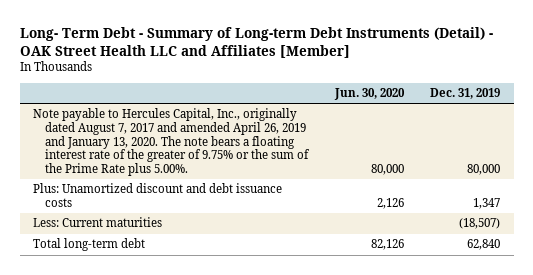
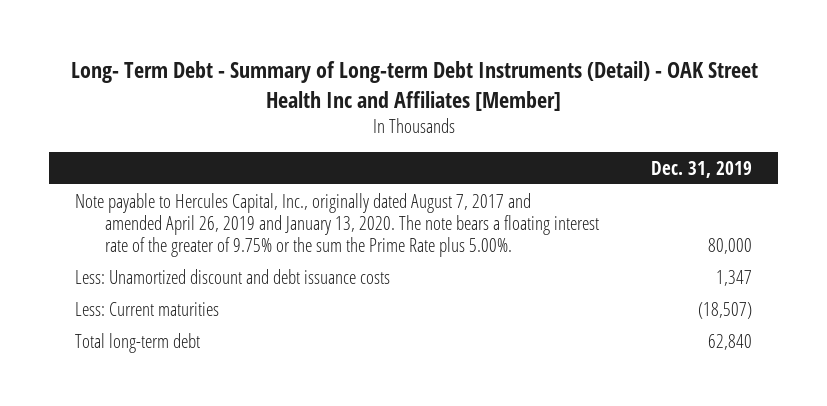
[19,26,493,58] Long- Term Debt - Summary of Long-term Debt Instruments (Detail) - OAK Street Health LLC and Affiliates [Member] -> [70,61,758,111] Long- Term Debt - Summary of Long-term Debt Instruments (Detail) - OAK Street Health Inc and Affiliates [Member]
[333,88,405,101] Jun. 30, 2020 -> none
[33,108,311,176] Note payable to Hercules Capital, Inc., originally dated August 7, 2017 and amended April 26, 2019 and January 13, 2020. The note bears a floating interest rate of the greater of 9.75% or the sum of the Prime Rate plus 5.00%. -> [75,192,599,257] Note payable to Hercules Capital, Inc., originally dated August 7, 2017 and amended April 26, 2019 and January 13, 2020. The note bears a floating interest rate of the greater of 9.75% or the sum the Prime Rate plus 5.00%.
[33,183,283,207] Plus: Unamortized discount and debt issuance costs -> [75,268,391,284] Less: Unamortized discount and debt issuance costs

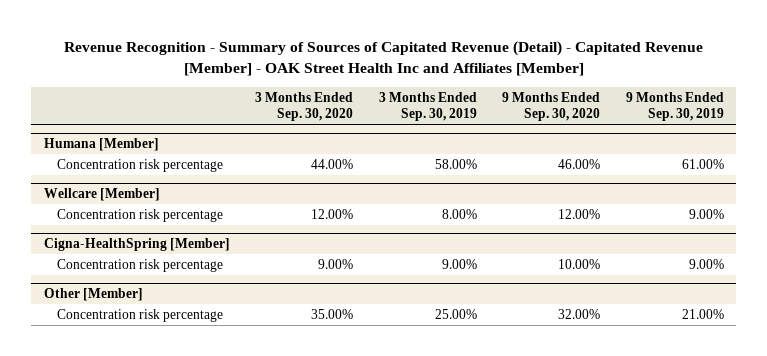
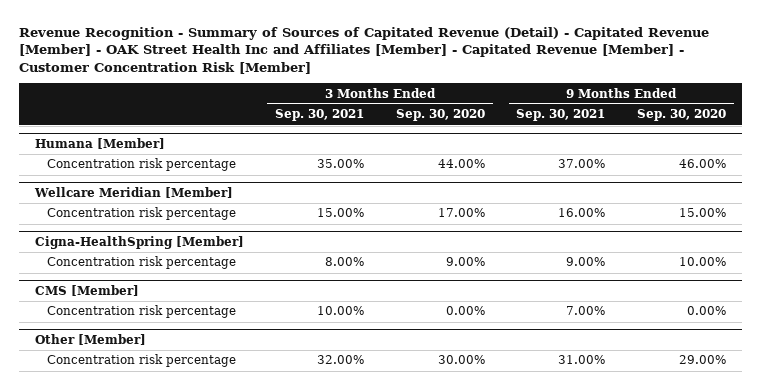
[63,41,703,77] Revenue Recognition - Summary of Sources of Capitated Revenue (Detail) - Capitated Revenue [Member] - OAK Street Health Inc and Affiliates [Member] -> [19,26,710,74] Revenue Recognition - Summary of Sources of Capitated Revenue (Detail) - Capitated Revenue [Member] - OAK Street Health Inc and Affiliates [Member] - Capitated Revenue [Member] - Customer Concentration Risk [Member]
[378,91,477,122] 3 Months Ended Sep. 30, 2019 -> none
[625,91,724,122] 9 Months Ended Sep. 30, 2019 -> none
none -> [275,109,365,122] Sep. 30, 2021
none -> [516,109,606,122] Sep. 30, 2021
[43,188,160,202] Wellcare [Member] -> [33,186,233,198] Wellcare Meridian [Member]
[311,208,354,219] 12.00% -> [437,208,485,218] 17.00%
[558,208,601,219] 12.00% -> [678,208,726,218] 15.00%
none -> [34,284,139,296] CMS [Member]
none -> [46,305,236,319] Concentration risk percentage
[311,308,354,319] 35.00% -> [437,355,485,365] 30.00%
[558,308,601,319] 32.00% -> [678,355,726,365] 29.00%

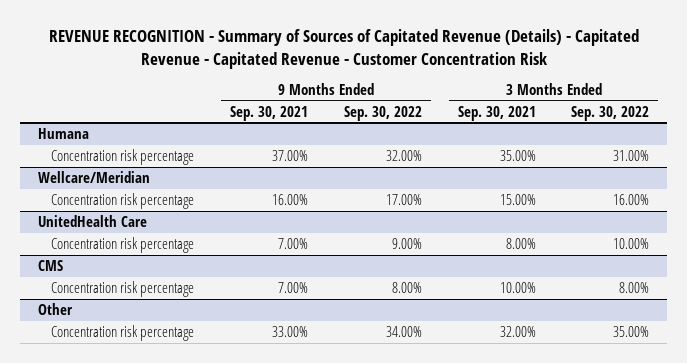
[19,26,710,74] Revenue Recognition - Summary of Sources of Capitated Revenue (Detail) - Capitated Revenue [Member] - OAK Street Health Inc and Affiliates [Member] - Capitated Revenue [Member] - Customer Concentration Risk [Member] -> [48,29,639,69] REVENUE RECOGNITION - Summary of Sources of Capitated Revenue (Details) - Capitated Revenue - Capitated Revenue - Customer Concentration Risk
[395,109,485,122] Sep. 30, 2020 -> none
[636,109,726,122] Sep. 30, 2020 -> none
none -> [343,105,422,121] Sep. 30, 2022
none -> [571,105,650,121] Sep. 30, 2022
[34,137,165,149] Humana [Member] -> [37,127,89,139] Humana
[33,186,233,198] Wellcare Meridian [Member] -> [37,170,150,183] Wellcare/Meridian
[34,235,244,249] Cigna-HealthSpring [Member] -> [37,214,147,227] UnitedHealth Care
[566,257,606,267] 9.00% -> [278,237,309,249] 7.00%
[34,284,139,296] CMS [Member] -> [37,259,63,271] CMS
[34,333,146,345] Other [Member] -> [37,302,73,315] Other
[558,355,606,365] 31.00% -> [272,325,309,337] 33.00%

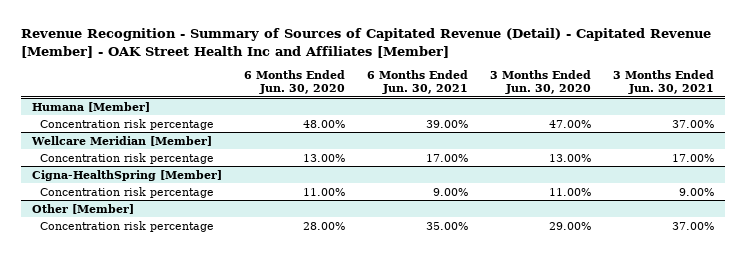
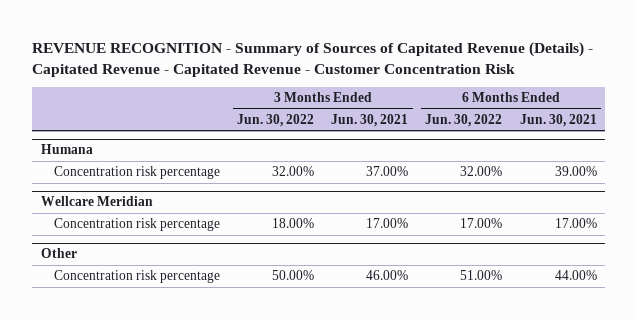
[20,28,711,58] Revenue Recognition - Summary of Sources of Capitated Revenue (Detail) - Capitated Revenue [Member] - OAK Street Health Inc and Affiliates [Member] -> [32,41,594,77] REVENUE RECOGNITION - Summary of Sources of Capitated Revenue (Details) - Capitated Revenue - Capitated Revenue - Customer Concentration Risk
[243,70,345,95] 6 Months Ended Jun. 30, 2020 -> none
[489,70,591,95] 3 Months Ended Jun. 30, 2020 -> none
none -> [237,113,315,127] Jun. 30, 2022
none -> [425,113,503,127] Jun. 30, 2022
[31,101,150,112] Humana [Member] -> [40,144,93,155] Humana
[30,135,212,146] Wellcare Meridian [Member] -> [40,196,153,207] Wellcare Meridian
[31,203,134,214] Other [Member] -> none
[39,220,214,232] Concentration risk percentage -> none
[31,169,222,181] Cigna-HealthSpring [Member] -> [40,248,77,259] Other
[432,187,468,196] 9.00% -> [554,270,597,281] 44.00%
[679,187,715,196] 9.00% -> [366,270,409,281] 46.00%

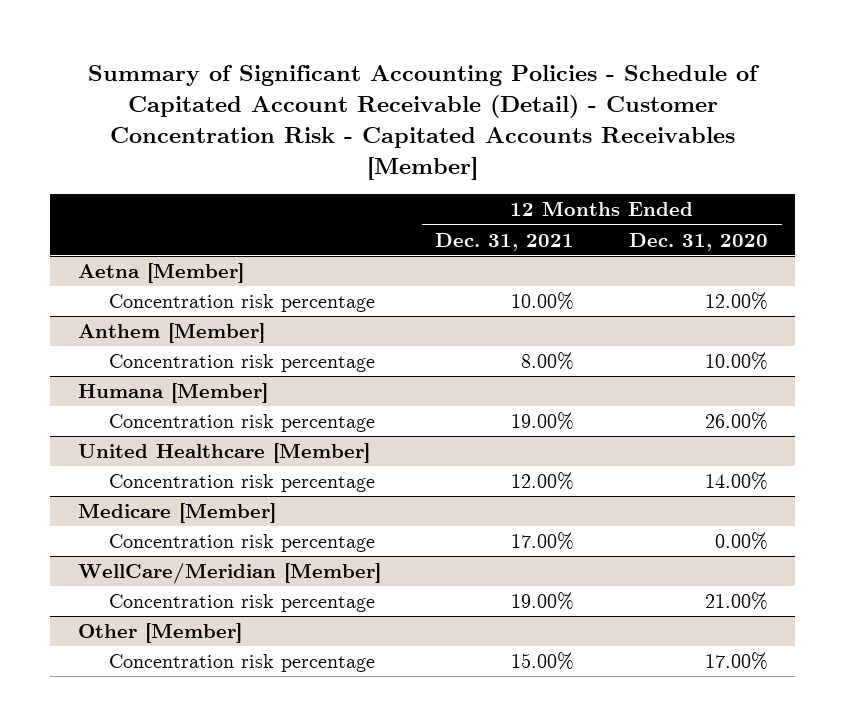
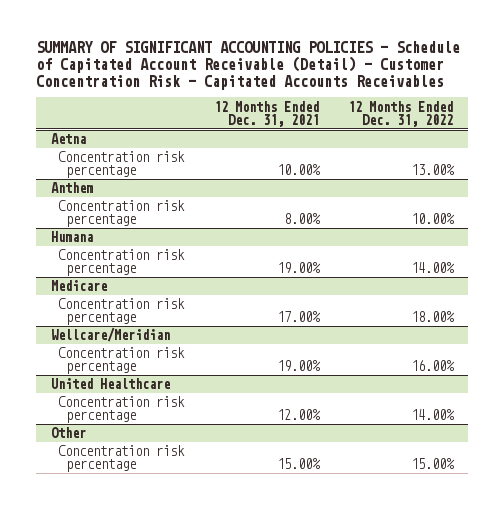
[87,65,760,181] Summary of Significant Accounting Policies - Schedule of Capitated Account Receivable (Detail) - Customer Concentration Risk - Capitated Accounts Receivables [Member] -> [35,40,460,90] SUMMARY OF SIGNIFICANT ACCOUNTING POLICIES - Schedule of Capitated Account Receivable (Detail) - Customer Concentration Risk - Capitated Accounts Receivables
[629,232,769,251] Dec. 31, 2020 -> none
none -> [348,100,454,127] 12 Months Ended Dec. 31, 2022
[77,262,244,283] Aetna [Member] -> [50,133,86,145] Aetna
[77,322,265,343] Anthem [Member] -> [50,182,93,194] Anthem
[77,382,268,403] Humana [Member] -> [50,231,93,243] Humana
[108,473,375,492] Concentration risk percentage -> none
[77,502,276,523] Medicare [Member] -> none
[77,442,370,463] United Healthcare [Member] -> [50,280,107,292] Medicare
[77,562,381,584] WellCare/Meridian [Member] -> [50,327,170,343] Wellcare/Meridian
[77,622,242,643] Other [Member] -> [50,378,170,390] United Healthcare
none -> [58,396,186,424] Concentration risk percentage
none -> [50,427,86,439] Other

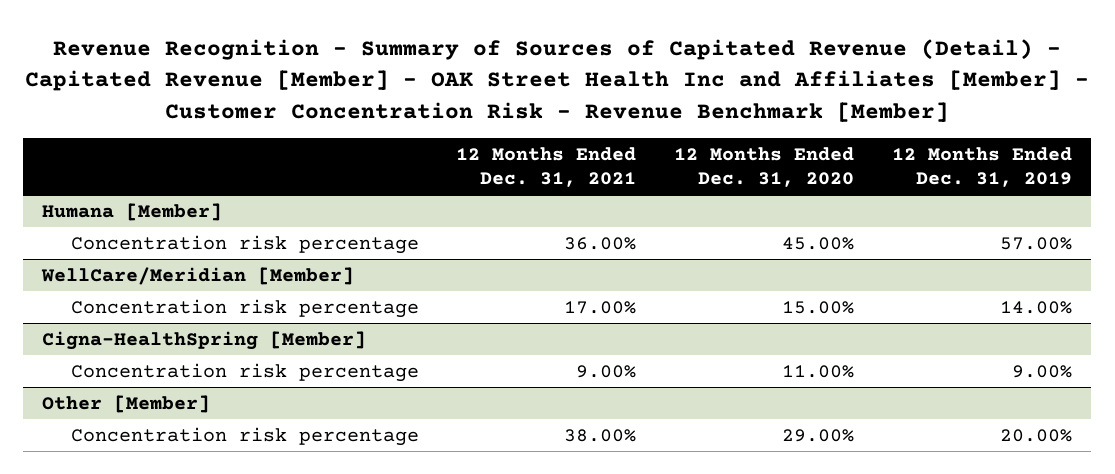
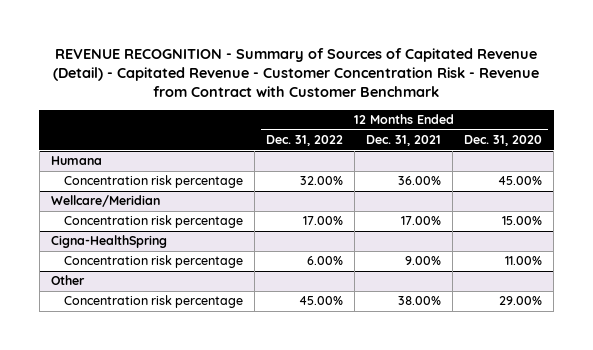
[25,38,1090,122] Revenue Recognition - Summary of Sources of Capitated Revenue (Detail) - Capitated Revenue [Member] - OAK Street Health Inc and Affiliates [Member] - Customer Concentration Risk - Revenue Benchmark [Member] -> [53,47,540,98] REVENUE RECOGNITION - Summary of Sources of Capitated Revenue (Detail) - Capitated Revenue - Customer Concentration Risk - Revenue from Contract with Customer Benchmark
[892,146,1073,188] 12 Months Ended Dec. 31, 2019 -> none
none -> [266,135,344,147] Dec. 31, 2022
[42,203,223,222] Humana [Member] -> [50,156,102,166] Humana
[41,267,355,286] WellCare/Meridian [Member] -> [50,195,160,208] Wellcare/Meridian
[42,331,367,351] Cigna-HealthSpring [Member] -> [50,235,167,249] Cigna-HealthSpring
[42,395,211,414] Other [Member] -> [50,275,85,286] Other

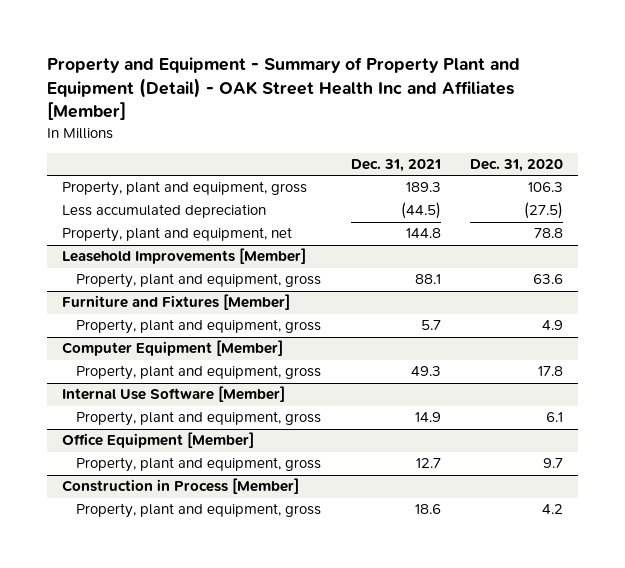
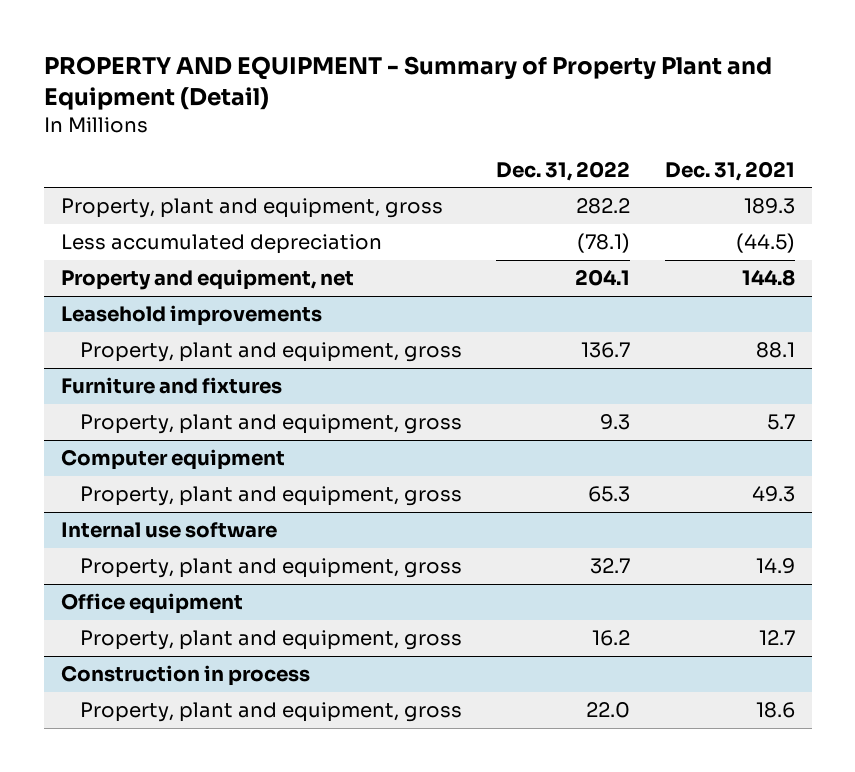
[46,57,520,121] Property and Equipment - Summary of Property Plant and Equipment (Detail) - OAK Street Health Inc and Affiliates [Member] -> [43,56,772,111] PROPERTY AND EQUIPMENT - Summary of Property Plant and Equipment (Detail)
[470,159,564,173] Dec. 31, 2020 -> none
none -> [496,160,631,181] Dec. 31, 2022
[61,227,292,243] Property, plant and equipment, net -> [60,269,354,291] Property and equipment, net
[61,248,306,265] Leasehold Improvements [Member] -> [60,305,322,327] Leasehold improvements
[61,294,290,311] Furniture and Fixtures [Member] -> [60,377,282,395] Furniture and fixtures
[61,340,283,357] Computer Equipment [Member] -> [60,449,285,471] Computer equipment
[61,386,285,403] Internal Use Software [Member] -> [60,522,277,539] Internal use software
[61,432,254,449] Office Equipment [Member] -> [60,593,243,615] Office equipment
[61,478,299,495] Construction in Process [Member] -> [60,665,310,687] Construction in process

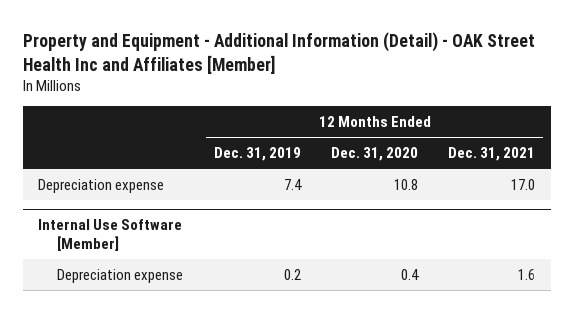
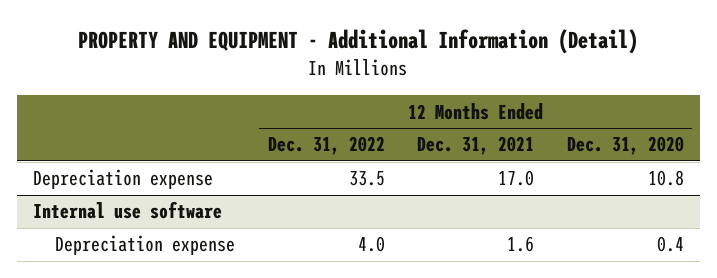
[23,31,536,74] Property and Equipment - Additional Information (Detail) - OAK Street Health Inc and Affiliates [Member] -> [78,29,639,55] PROPERTY AND EQUIPMENT - Additional Information (Detail)
[213,147,301,162] Dec. 31, 2019 -> none
none -> [267,136,385,156] Dec. 31, 2022
[38,219,183,252] Internal Use Software [Member] -> [33,201,223,220] Internal use software

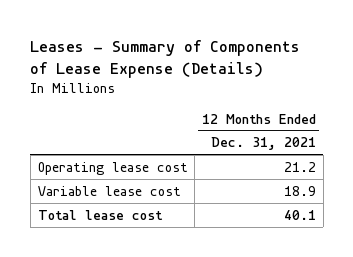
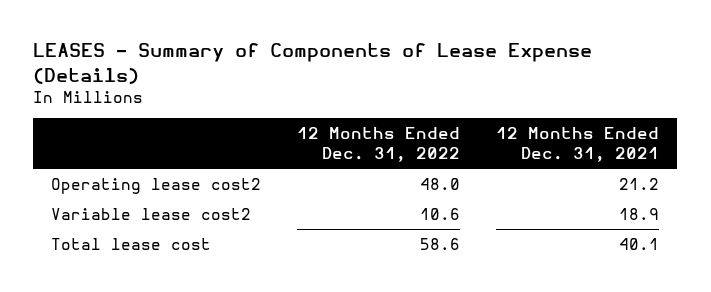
[30,40,301,79] Leases - Summary of Components of Lease Expense (Details) -> [33,43,593,84] LEASES - Summary of Components of Lease Expense (Details)
none -> [297,127,461,162] 12 Months Ended Dec. 31, 2022
[37,161,188,175] Operating lease cost -> [51,178,262,195] Operating lease cost2
[37,185,181,196] Variable lease cost -> [51,208,252,221] Variable lease cost2

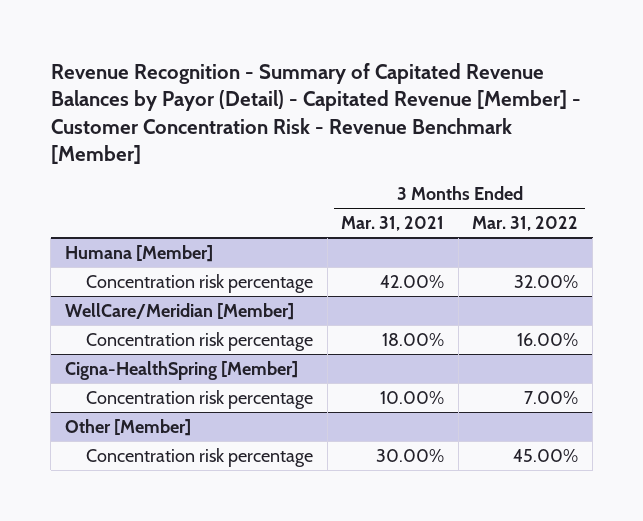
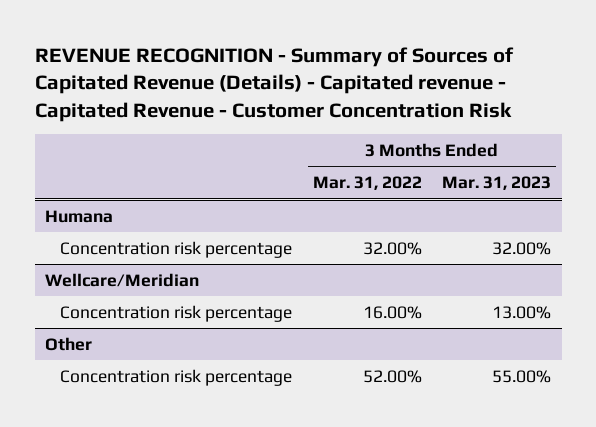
[50,62,581,165] Revenue Recognition - Summary of Capitated Revenue Balances by Payor (Detail) - Capitated Revenue [Member] - Customer Concentration Risk - Revenue Benchmark [Member] -> [34,46,514,122] REVENUE RECOGNITION - Summary of Sources of Capitated Revenue (Details) - Capitated revenue - Capitated Revenue - Customer Concentration Risk
[341,215,445,231] Mar. 31, 2021 -> none
none -> [442,176,552,191] Mar. 31, 2023
[65,244,214,262] Humana [Member] -> [44,209,113,223] Humana
[65,302,295,320] WellCare/Meridian [Member] -> [44,272,199,287] Wellcare/Meridian
[65,418,192,436] Other [Member] -> none
[85,447,313,467] Concentration risk percentage -> none
[65,360,299,380] Cigna-HealthSpring [Member] -> [44,336,92,351] Other
[524,390,579,404] 7.00% -> [362,369,422,383] 52.00%

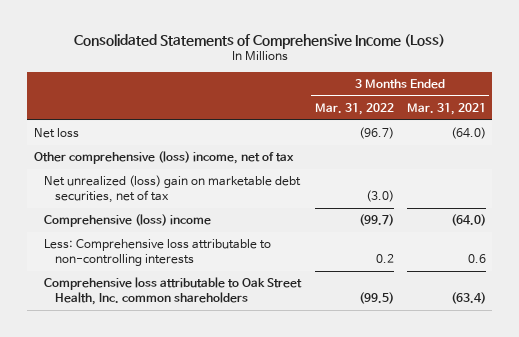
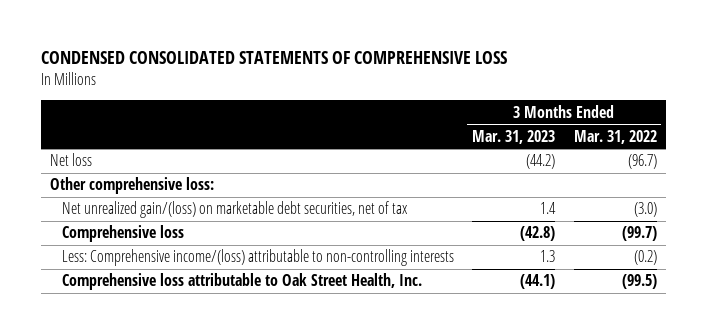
[73,33,445,49] Consolidated Statements of Comprehensive Income (Loss) -> [40,51,507,65] CONDENSED CONSOLIDATED STATEMENTS OF COMPREHENSIVE LOSS
[406,102,486,115] Mar. 31, 2021 -> none
none -> [472,129,556,144] Mar. 31, 2023
[33,151,294,165] Other comprehensive (loss) income, net of tax -> [49,177,214,195] Other comprehensive loss:
[44,175,302,203] Net unrealized (loss) gain on marketable debt securities, net of tax -> [61,201,408,219] Net unrealized gain/(loss) on marketable debt securities, net of tax
[44,214,212,228] Comprehensive (loss) income -> [61,225,184,243] Comprehensive loss
[44,239,272,266] Less: Comprehensive loss attributable to non-controlling interests -> [61,249,454,267] Less: Comprehensive income/(loss) attributable to non-controlling interests
[375,253,394,263] 0.2 -> [633,250,657,266] (0.2)
[44,277,303,305] Comprehensive loss attributable to Oak Street Health, Inc. common shareholders -> [61,273,422,291] Comprehensive loss attributable to Oak Street Health, Inc.

